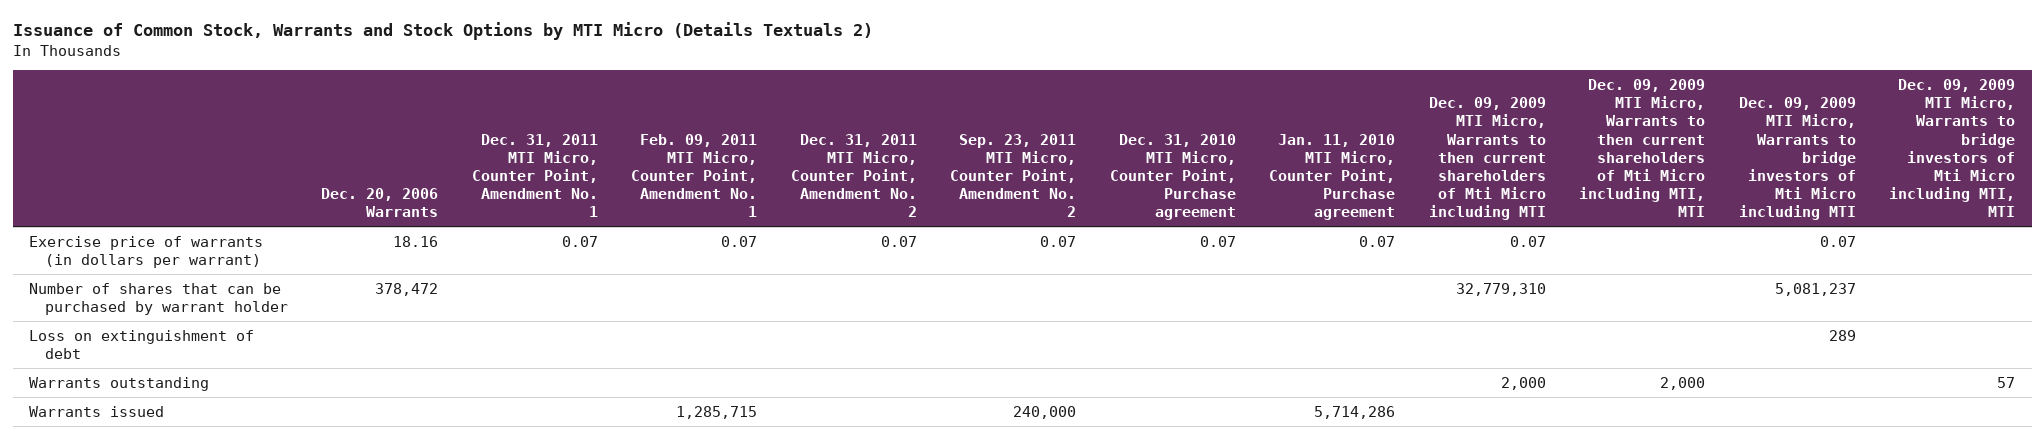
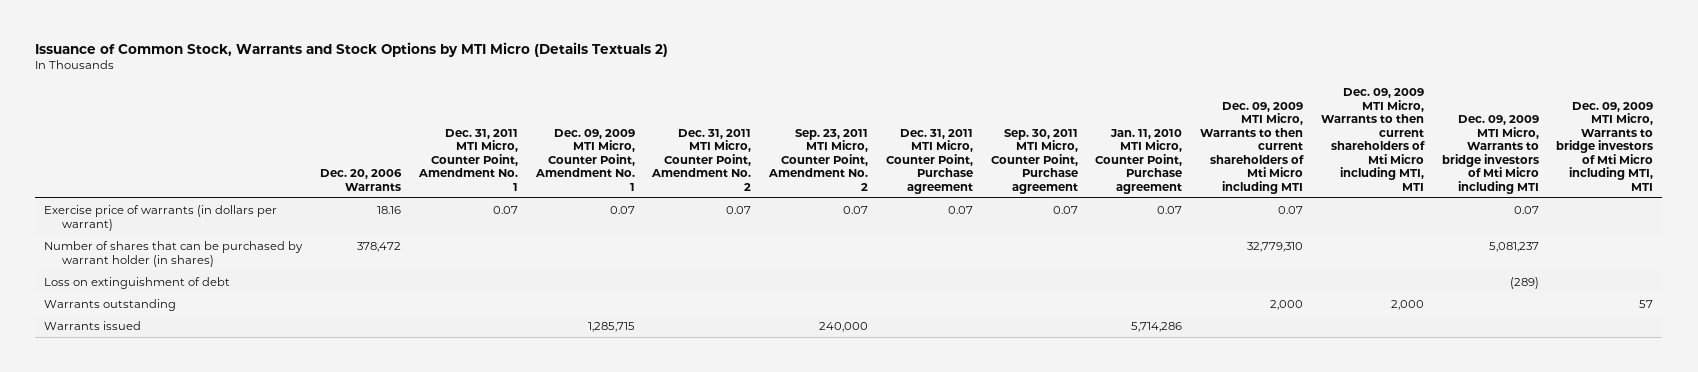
[631,133,758,217] Feb. 09, 2011 MTI Micro, Counter Point, Amendment No. 1 -> none
[1109,133,1236,220] Dec. 31, 2010 MTI Micro, Counter Point, Purchase agreement -> none
none -> [534,128,635,191] Dec. 09, 2009 MTI Micro, Counter Point, Amendment No. 1
none -> [885,128,973,194] Dec. 31, 2011 MTI Micro, Counter Point, Purchase agreement
none -> [990,128,1078,194] Sep. 30, 2011 MTI Micro, Counter Point, Purchase agreement
[29,282,288,316] Number of shares that can be purchased by warrant holder -> [44,241,304,267] Number of shares that can be purchased by warrant holder (in shares)
[1828,329,1856,341] 289 -> [1509,277,1539,290] (289)

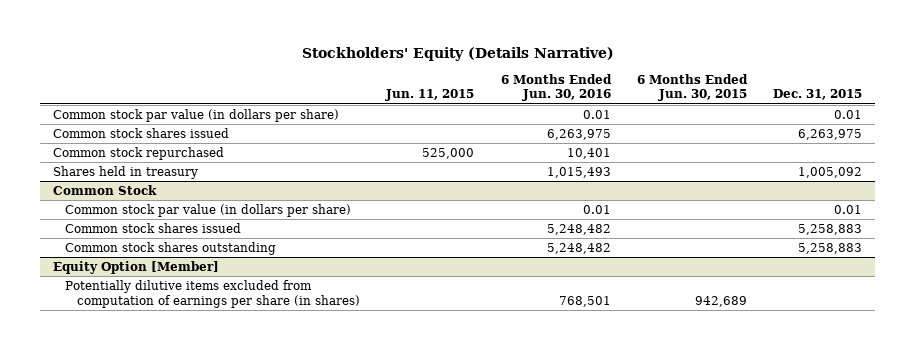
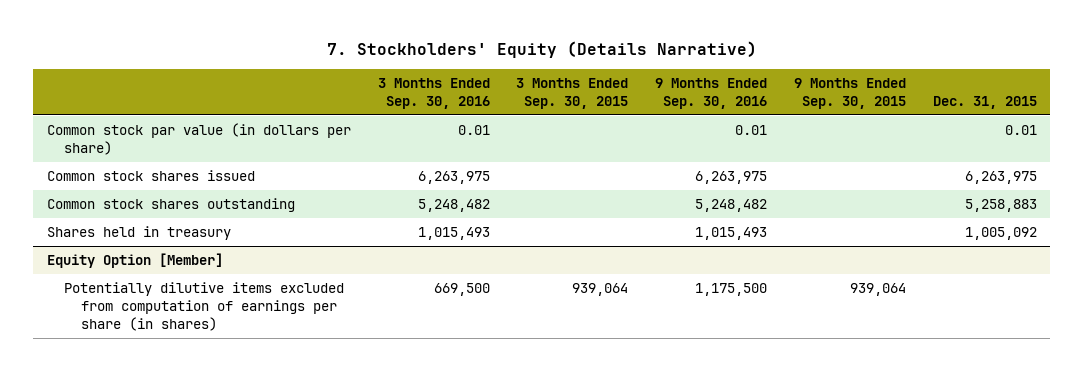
[301,47,614,62] Stockholders' Equity (Details Narrative) -> [326,40,757,58] 7. Stockholders' Equity (Details Narrative)
[385,89,475,102] Jun. 11, 2015 -> none
[500,73,612,102] 6 Months Ended Jun. 30, 2016 -> none
[636,73,748,102] 6 Months Ended Jun. 30, 2015 -> none
none -> [377,77,490,109] 3 Months Ended Sep. 30, 2016
none -> [516,77,629,109] 3 Months Ended Sep. 30, 2015
none -> [655,77,768,109] 9 Months Ended Sep. 30, 2016
none -> [794,77,907,109] 9 Months Ended Sep. 30, 2015
[53,146,225,160] Common stock repurchased -> none
[53,184,158,195] Common Stock -> none
[65,203,352,217] Common stock par value (in dollars per share) -> none
[65,222,242,233] Common stock shares issued -> none
[53,165,199,179] Shares held in treasury -> [46,226,231,241] Shares held in treasury

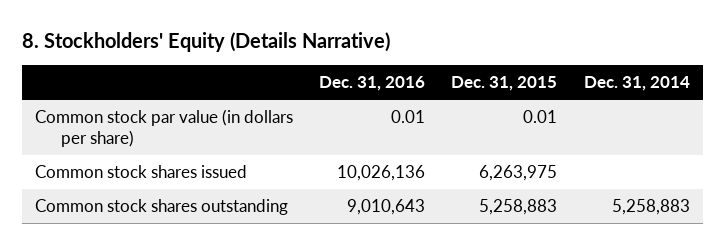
[326,40,757,58] 7. Stockholders' Equity (Details Narrative) -> [22,32,391,53] 8. Stockholders' Equity (Details Narrative)
[377,77,490,109] 3 Months Ended Sep. 30, 2016 -> none
[516,77,629,109] 3 Months Ended Sep. 30, 2015 -> none
[655,77,768,109] 9 Months Ended Sep. 30, 2016 -> none
[794,77,907,109] 9 Months Ended Sep. 30, 2015 -> none
none -> [319,76,426,92] Dec. 31, 2016
none -> [583,76,690,92] Dec. 31, 2014
[46,226,231,241] Shares held in treasury -> none
[46,253,223,269] Equity Option [Member] -> none
[63,282,344,331] Potentially dilutive items excluded from computation of earnings per share (in shares) -> none

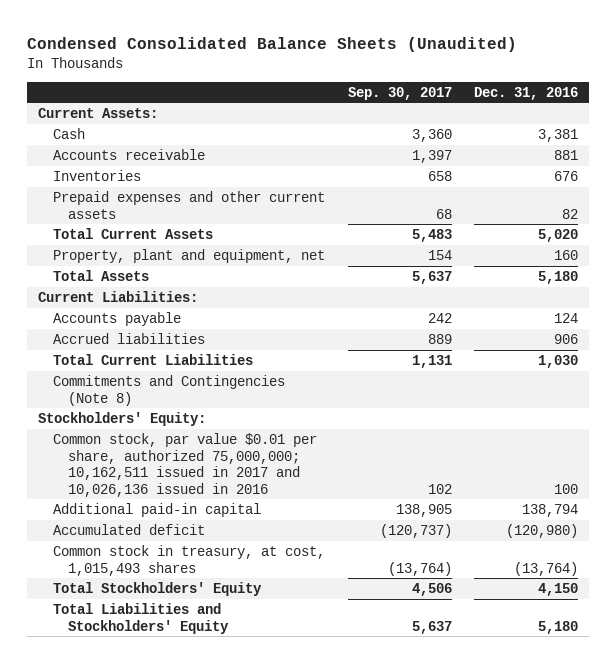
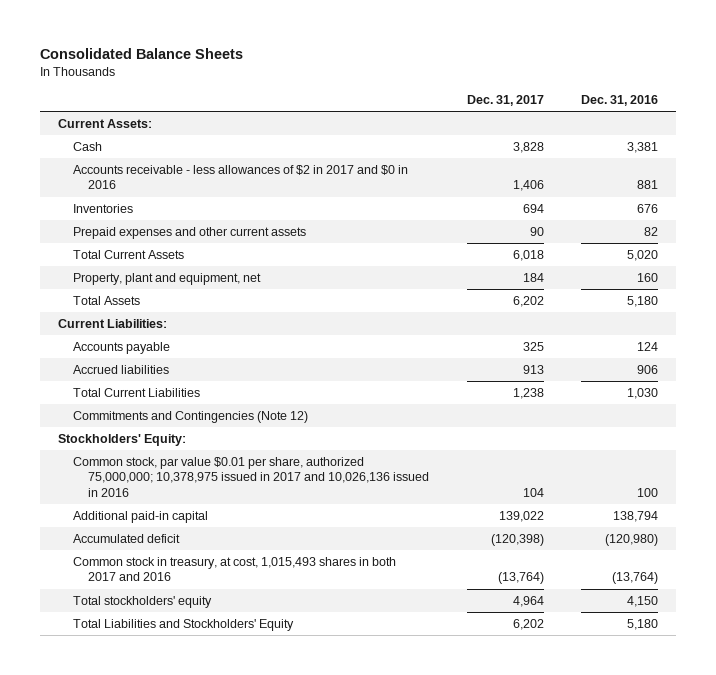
[26,36,517,52] Condensed Consolidated Balance Sheets (Unaudited) -> [39,48,243,60] Consolidated Balance Sheets
[347,86,452,100] Sep. 30, 2017 -> none
none -> [466,95,544,107] Dec. 31, 2017
[53,148,206,160] Accounts receivable -> [73,164,409,190] Accounts receivable - less allowances of $2 in 2017 and $0 in 2016
[53,374,286,406] Commitments and Contingencies (Note 8) -> [73,410,309,423] Commitments and Contingencies (Note 12)
[53,432,318,497] Common stock, par value $0.01 per share, authorized 75,000,000; 10,162,511 issued in 2017 and 10,026,136 issued in 2016 -> [73,456,430,498] Common stock, par value $0.01 per share, authorized 75,000,000; 10,378,975 issued in 2017 and 10,026,136 issued in 2016
[53,544,326,576] Common stock in treasury, at cost, 1,015,493 shares -> [73,556,397,582] Common stock in treasury, at cost, 1,015,493 shares in both 2017 and 2016
[53,581,263,596] Total Stockholders' Equity -> [73,595,213,608] Total stockholders' equity

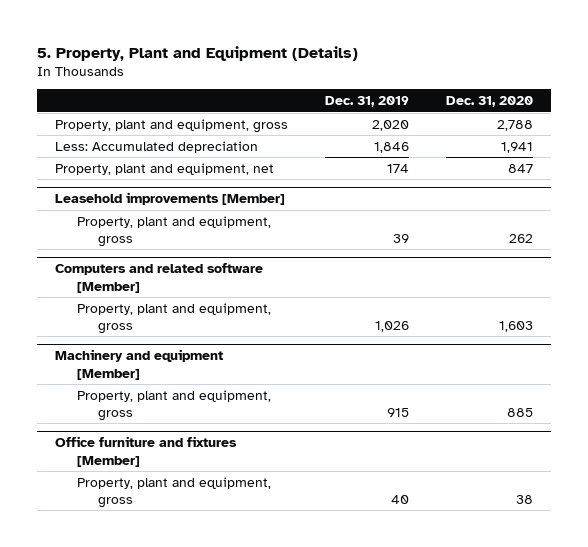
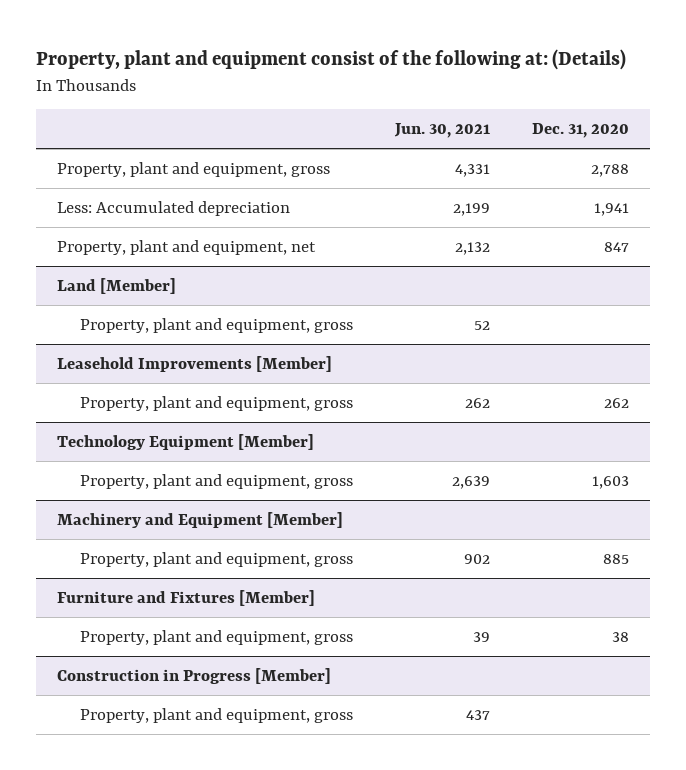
[37,45,359,61] 5. Property, Plant and Equipment (Details) -> [36,49,627,71] Property, plant and equipment consist of the following at: (Details)
[324,96,409,108] Dec. 31, 2019 -> none
none -> [394,123,491,139] Jun. 30, 2021
none -> [57,277,177,294] Land [Member]
none -> [80,317,354,333] Property, plant and equipment, gross
[55,192,286,206] Leasehold improvements [Member] -> [57,355,333,372] Leasehold Improvements [Member]
[55,263,264,293] Computers and related software [Member] -> [57,433,315,450] Technology Equipment [Member]
[55,349,224,380] Machinery and equipment [Member] -> [57,511,344,528] Machinery and Equipment [Member]
[55,436,238,467] Office furniture and fixtures [Member] -> [57,589,316,606] Furniture and Fixtures [Member]
none -> [57,667,332,684] Construction in Progress [Member]
none -> [80,707,354,723] Property, plant and equipment, gross

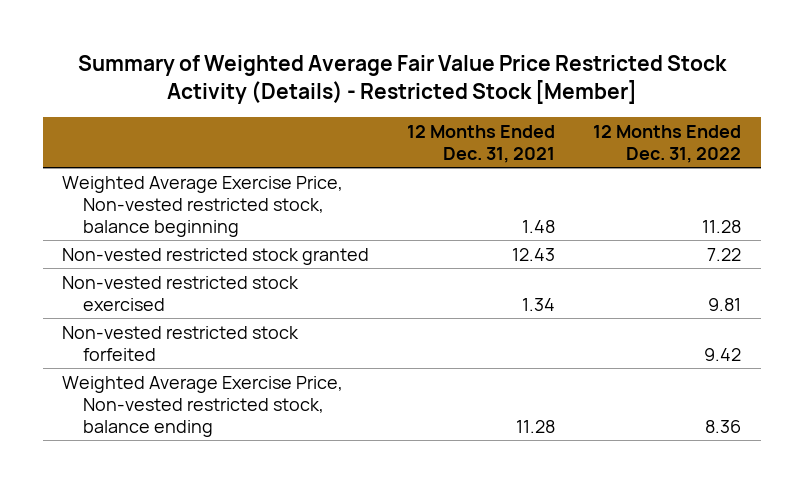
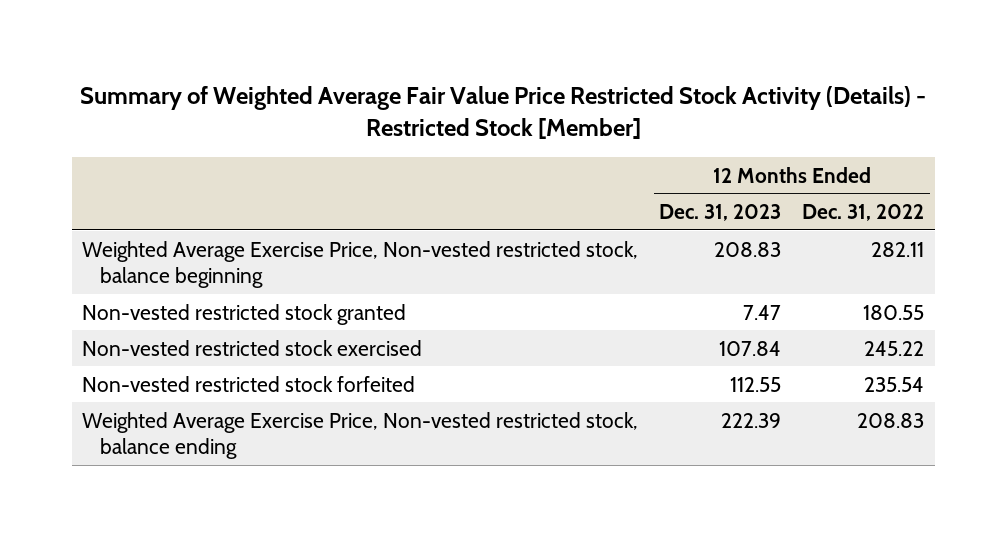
[407,124,556,163] 12 Months Ended Dec. 31, 2021 -> none
none -> [659,204,782,222] Dec. 31, 2023
[702,219,742,233] 11.28 -> [871,241,925,257] 282.11
[707,247,742,261] 7.22 -> [863,304,925,320] 180.55
[708,297,742,311] 9.81 -> [864,340,925,356] 245.22
[704,347,742,361] 9.42 -> [864,376,925,392] 235.54
[705,419,742,433] 8.36 -> [857,412,925,428] 208.83

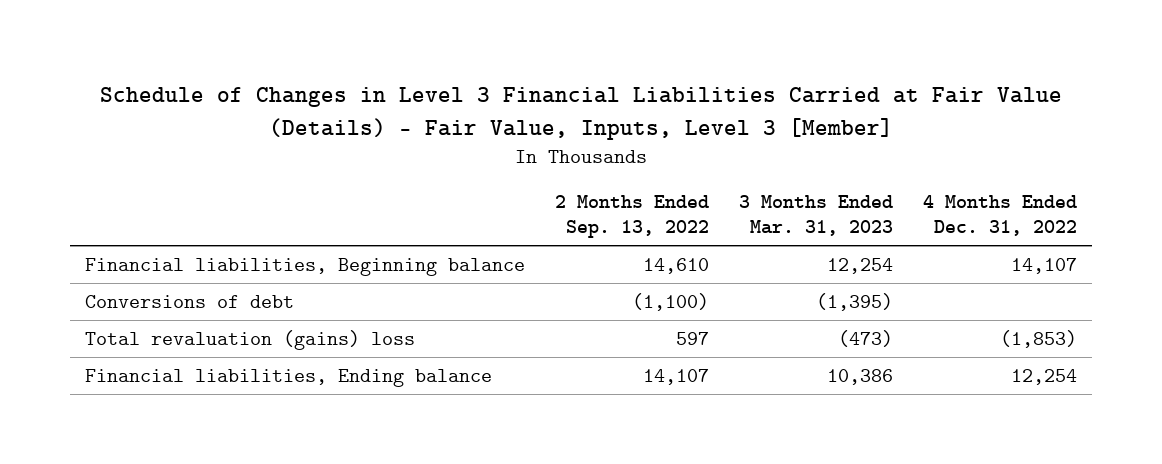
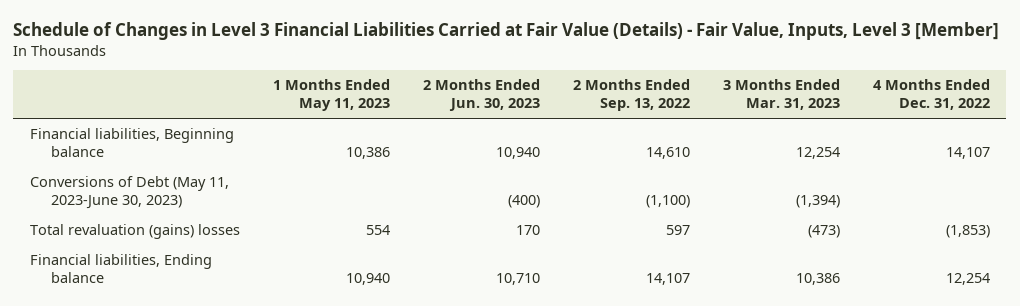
none -> [272,79,390,112] 1 Months Ended May 11, 2023
none -> [422,79,540,112] 2 Months Ended Jun. 30, 2023
[85,294,295,308] Conversions of debt -> [29,176,229,210] Conversions of Debt (May 11, 2023-June 30, 2023)
[816,292,894,311] (1,395) -> [795,195,840,209] (1,394)
[85,329,416,350] Total revaluation (gains) loss -> [29,224,240,240] Total revaluation (gains) losses

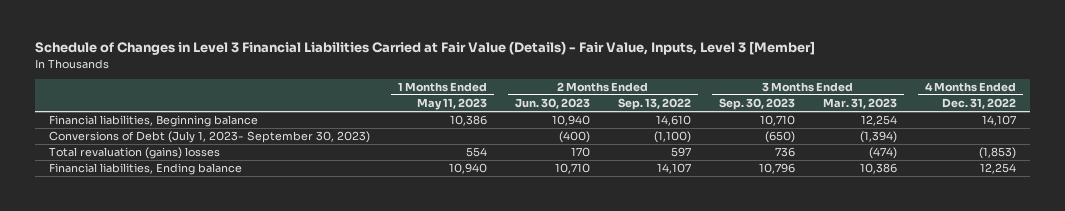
none -> [719,98,796,111] Sep. 30, 2023
[29,176,229,210] Conversions of Debt (May 11, 2023-June 30, 2023) -> [49,131,371,144] Conversions of Debt (July 1, 2023- September 30, 2023)
[807,225,840,239] (473) -> [869,147,898,160] (474)

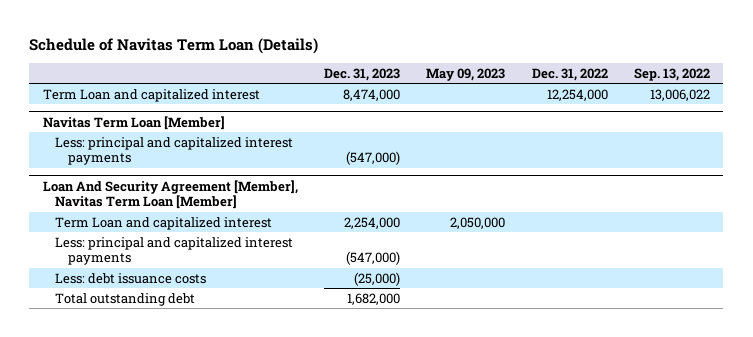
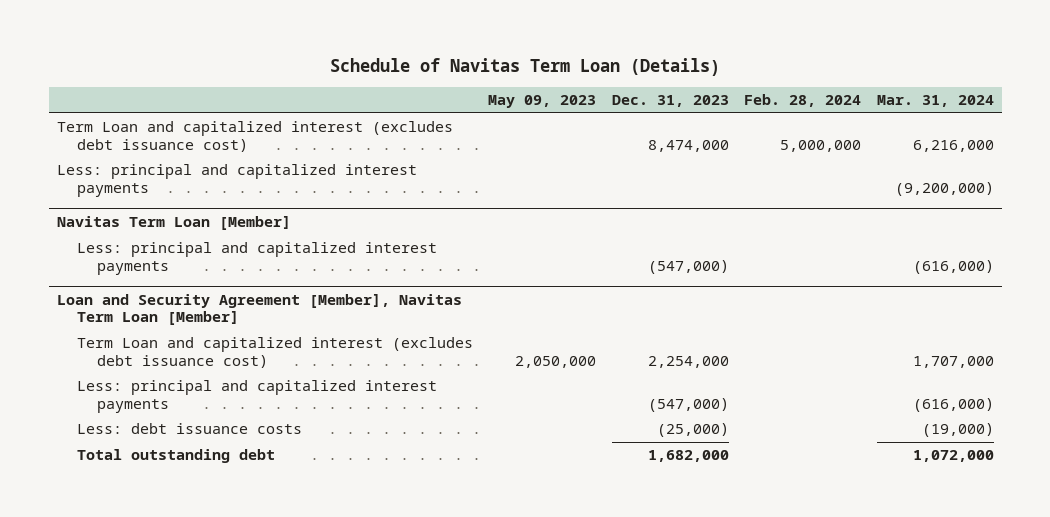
[531,67,608,81] Dec. 31, 2022 -> none
[633,67,710,81] Sep. 13, 2022 -> none
none -> [744,94,862,108] Feb. 28, 2024
none -> [876,95,994,108] Mar. 31, 2024
[42,88,260,102] Term Loan and capitalized interest -> [56,121,453,152] Term Loan and capitalized interest (excludes debt issuance cost)
none -> [56,164,417,197] Less: principal and capitalized interest payments
[42,179,298,210] Loan And Security Agreement [Member], Navitas Term Loan [Member] -> [56,293,462,326] Loan and Security Agreement [Member], Navitas Term Loan [Member]
[55,216,273,230] Term Loan and capitalized interest -> [76,337,473,368] Term Loan and capitalized interest (excludes debt issuance cost)

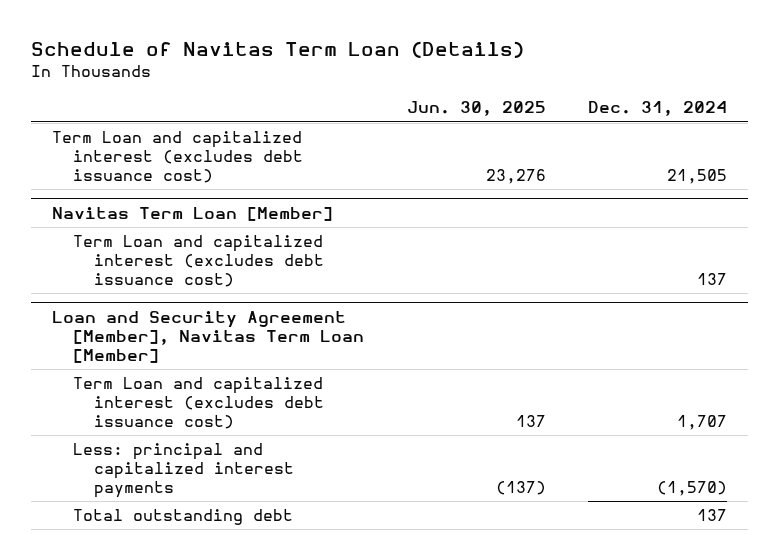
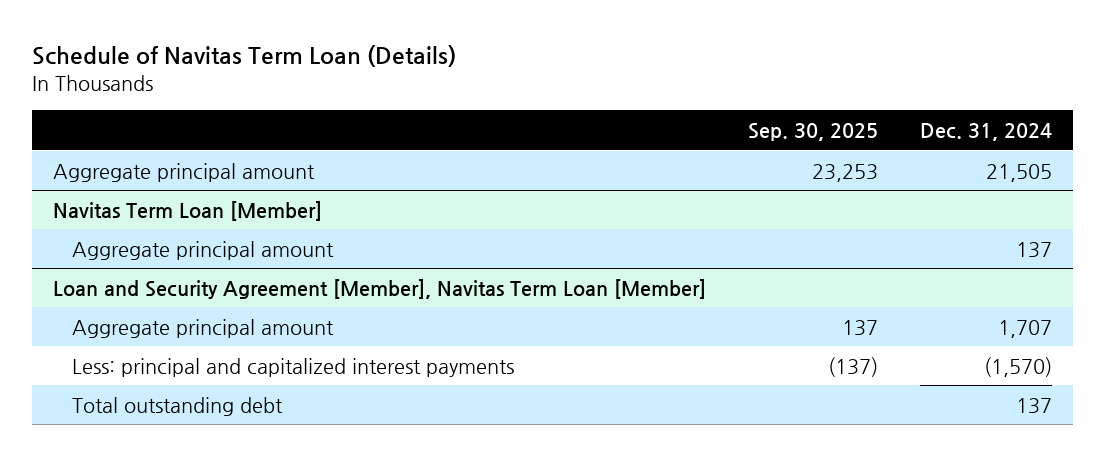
[406,101,546,117] Jun. 30, 2025 -> none
none -> [748,123,879,142] Sep. 30, 2025
[52,131,304,184] Term Loan and capitalized interest (excludes debt issuance cost) -> [53,162,316,182] Aggregate principal amount
[73,235,324,288] Term Loan and capitalized interest (excludes debt issuance cost) -> [71,240,334,260] Aggregate principal amount
[73,377,324,430] Term Loan and capitalized interest (excludes debt issuance cost) -> [71,318,334,338] Aggregate principal amount

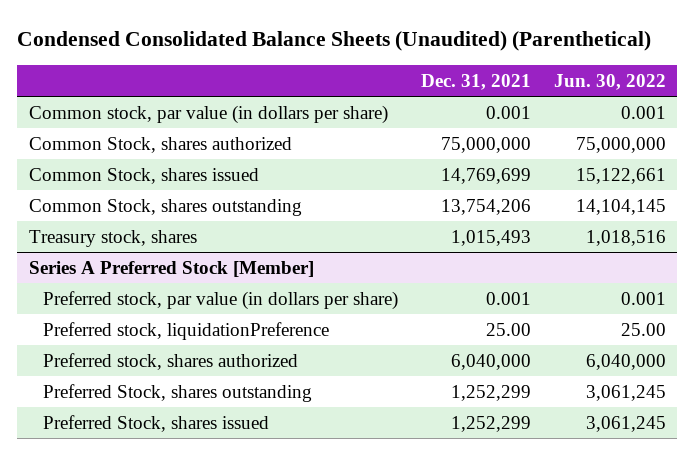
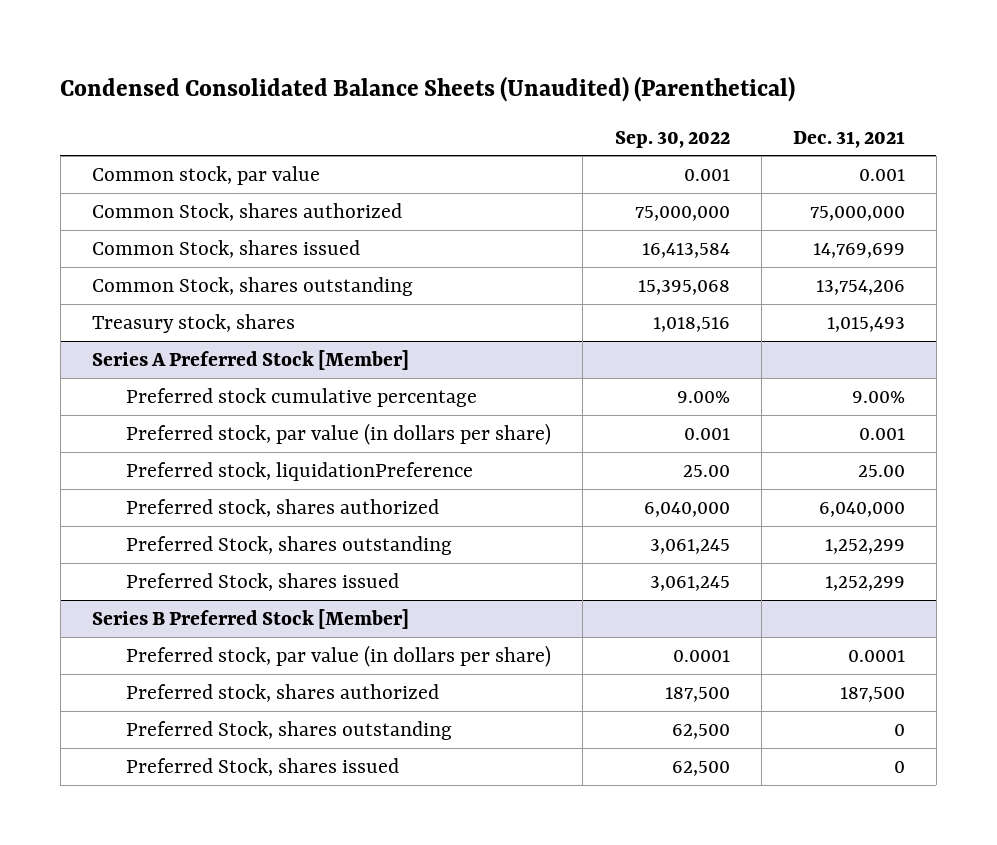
[553,73,666,90] Jun. 30, 2022 -> none
none -> [614,130,730,148] Sep. 30, 2022
[28,104,388,124] Common stock, par value (in dollars per share) -> [91,165,320,185] Common stock, par value
none -> [126,387,478,407] Preferred stock cumulative percentage
none -> [91,608,409,629] Series B Preferred Stock [Member]
none -> [126,644,552,667] Preferred stock, par value (in dollars per share)
none -> [126,683,440,702] Preferred stock, shares authorized
none -> [126,720,453,740] Preferred Stock, shares outstanding
none -> [126,757,400,776] Preferred Stock, shares issued

